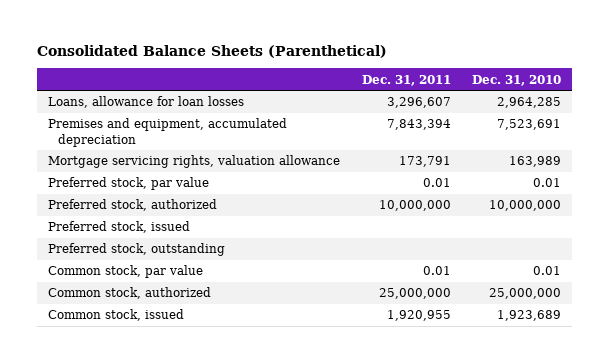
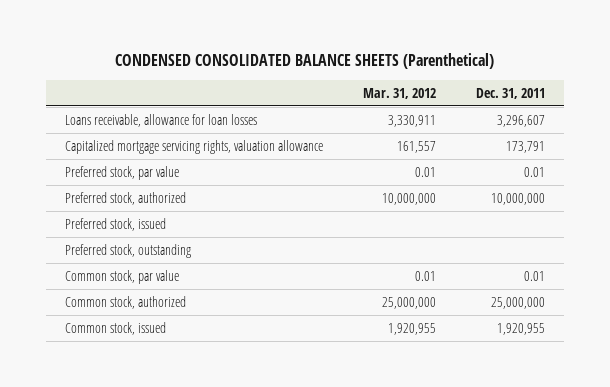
[37,45,388,59] Consolidated Balance Sheets (Parenthetical) -> [114,53,494,70] CONDENSED CONSOLIDATED BALANCE SHEETS (Parenthetical)
[472,74,562,86] Dec. 31, 2010 -> none
none -> [362,87,436,99] Mar. 31, 2012
[48,118,288,148] Premises and equipment, accumulated depreciation -> none
[48,96,245,109] Loans, allowance for loan losses -> [65,113,258,127] Loans receivable, allowance for loan losses
[48,155,341,169] Mortgage servicing rights, valuation allowance -> [65,139,324,154] Capitalized mortgage servicing rights, valuation allowance

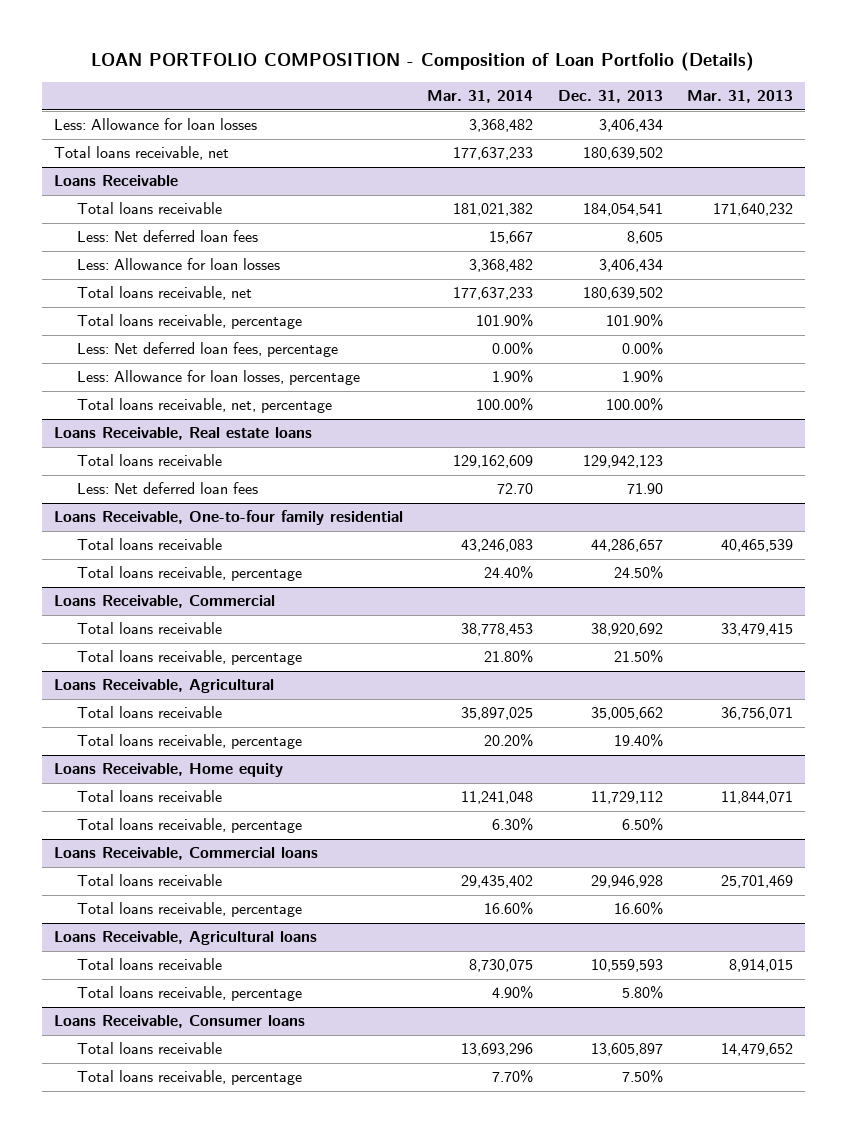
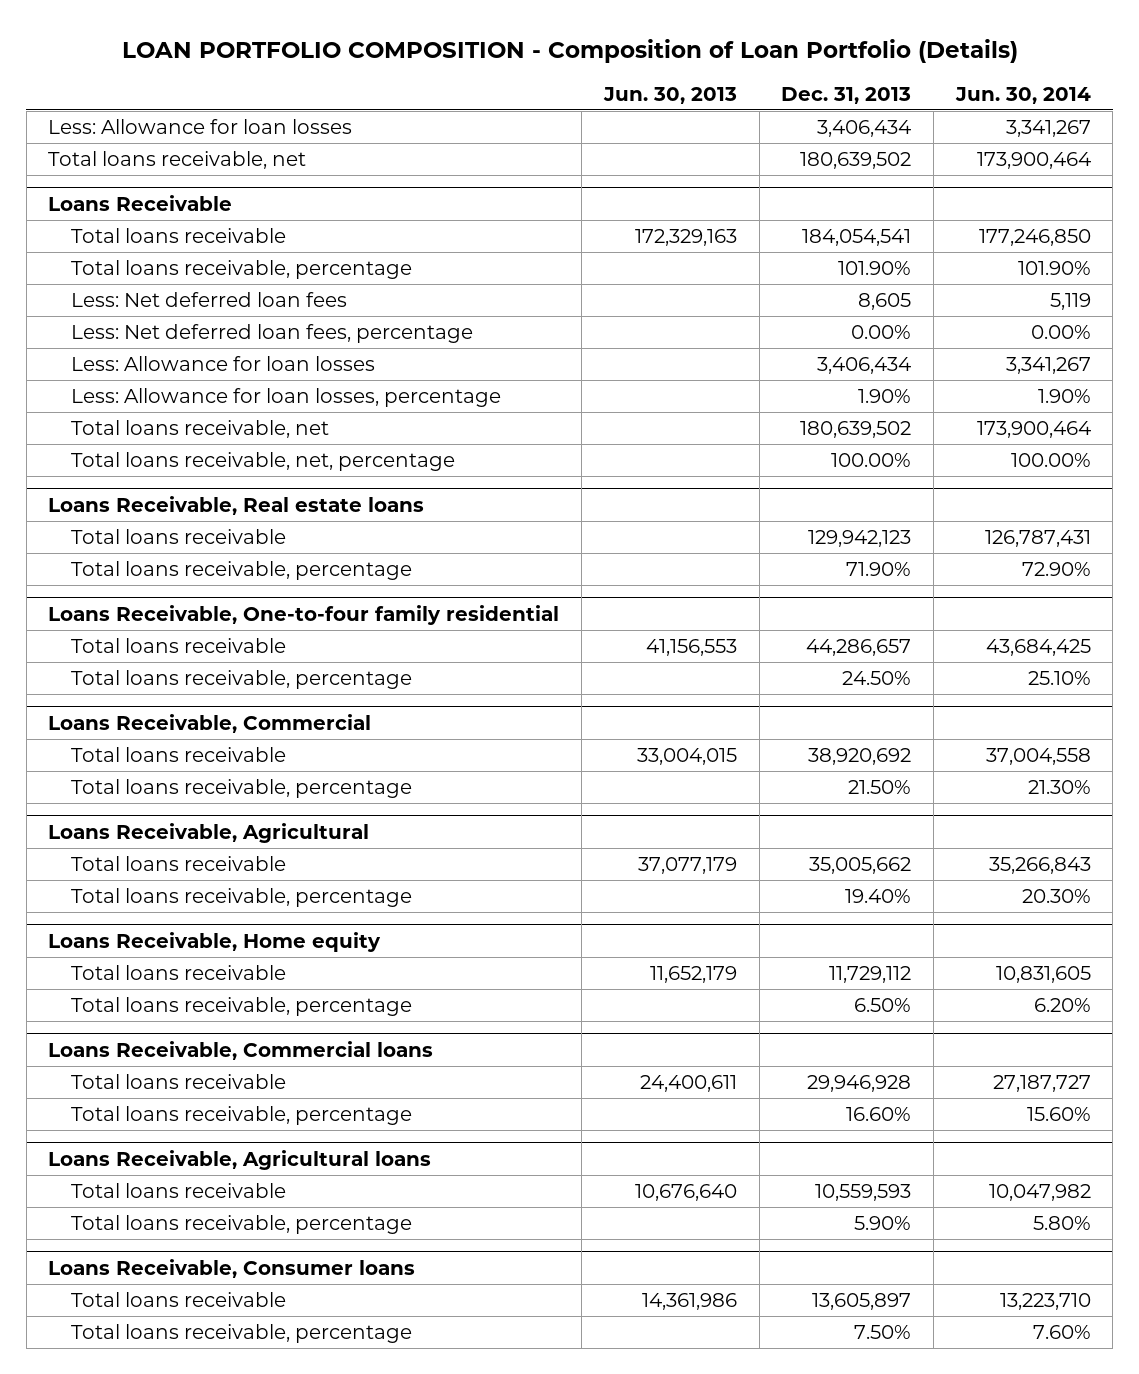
[427,90,534,104] Mar. 31, 2014 -> none
[686,90,793,104] Mar. 31, 2013 -> none
none -> [602,86,737,104] Jun. 30, 2013
none -> [954,86,1091,104] Jun. 30, 2014
[77,230,259,243] Less: Net deferred loan fees -> [70,292,347,308] Less: Net deferred loan fees
[77,258,281,271] Less: Allowance for loan losses -> [70,356,375,372] Less: Allowance for loan losses
[77,286,253,301] Total loans receivable, net -> [70,420,329,439] Total loans receivable, net
[77,482,259,495] Less: Net deferred loan fees -> none
none -> [70,561,412,581] Total loans receivable, percentage
[621,985,663,1000] 5.80% -> [854,1216,912,1231] 5.90%

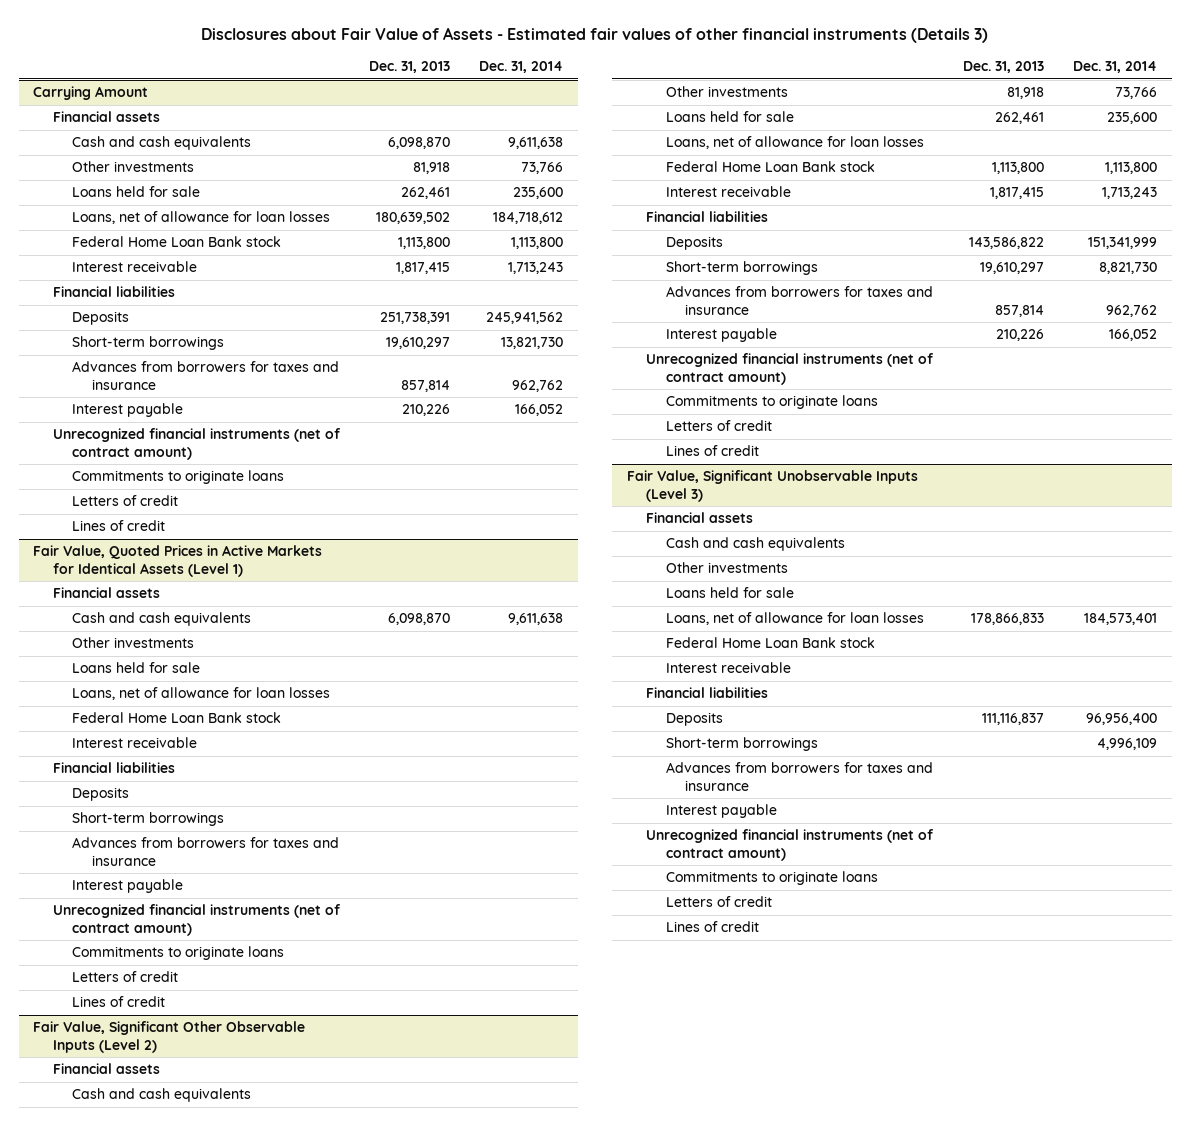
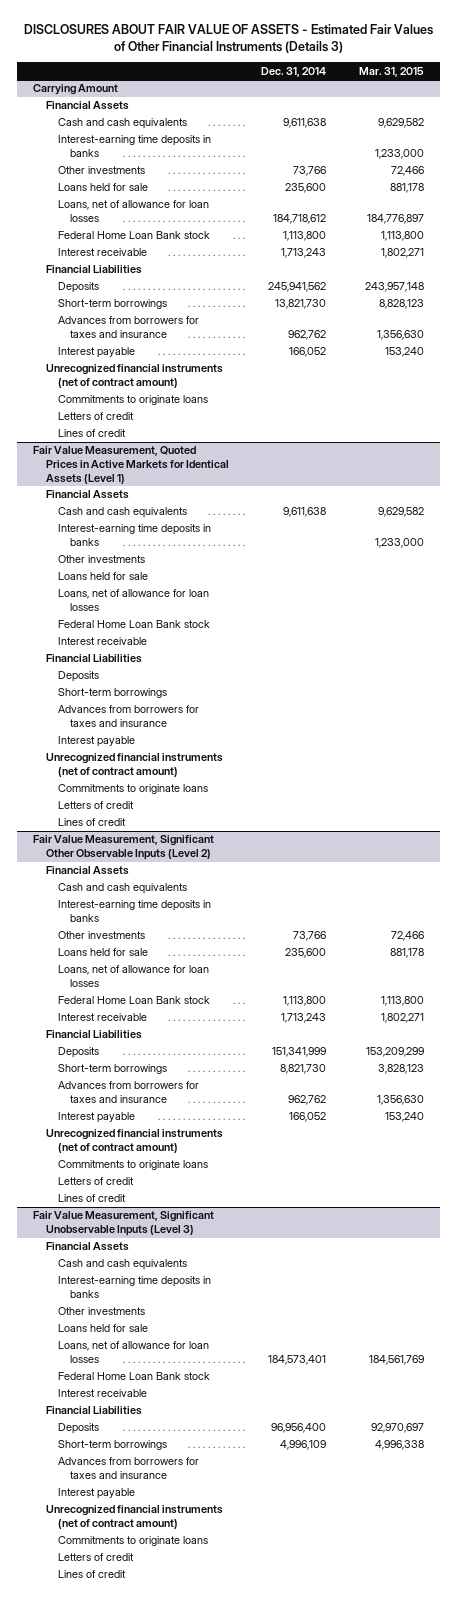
[201,27,989,44] Disclosures about Fair Value of Assets - Estimated fair values of other financial instruments (Details 3) -> [23,24,433,54] DISCLOSURES ABOUT FAIR VALUE OF ASSETS - Estimated Fair Values of Other Financial Instruments (Details 3)
[369,61,451,74] Dec. 31, 2013 -> none
none -> [358,66,424,77] Mar. 31, 2015
[52,111,160,123] Financial assets -> [45,101,129,111] Financial Assets
none -> [57,135,211,158] Interest-earning time deposits in banks
[52,286,175,298] Financial liabilities -> [45,265,142,275] Financial Liabilities
[33,545,323,577] Fair Value, Quoted Prices in Active Markets for Identical Assets (Level 1) -> [33,446,229,484] Fair Value Measurement, Quoted Prices in Active Markets for Identical Assets (Level 1)
[52,587,160,599] Financial assets -> [45,490,129,500] Financial Assets
none -> [57,524,211,547] Interest-earning time deposits in banks
[52,762,175,774] Financial liabilities -> [45,654,142,664] Financial Liabilities
[33,1021,306,1053] Fair Value, Significant Other Observable Inputs (Level 2) -> [33,835,215,861] Fair Value Measurement, Significant Other Observable Inputs (Level 2)
[52,1063,160,1075] Financial assets -> [45,866,129,876] Financial Assets
none -> [57,900,211,923] Interest-earning time deposits in banks
[646,211,769,223] Financial liabilities -> [45,1030,142,1040] Financial Liabilities
[627,470,919,502] Fair Value, Significant Unobservable Inputs (Level 3) -> [33,1211,215,1237] Fair Value Measurement, Significant Unobservable Inputs (Level 3)
[646,512,754,524] Financial assets -> [45,1242,129,1252] Financial Assets
none -> [57,1276,211,1299] Interest-earning time deposits in banks
[646,687,769,699] Financial liabilities -> [45,1406,142,1416] Financial Liabilities

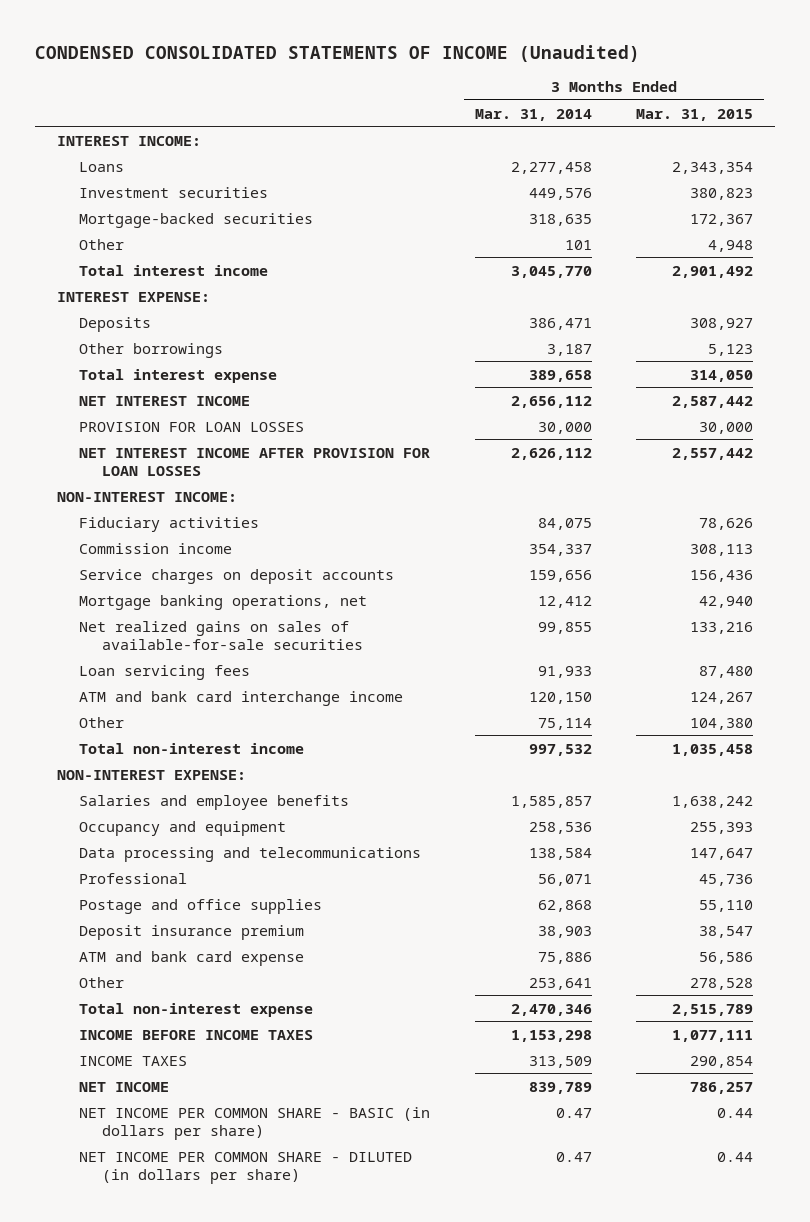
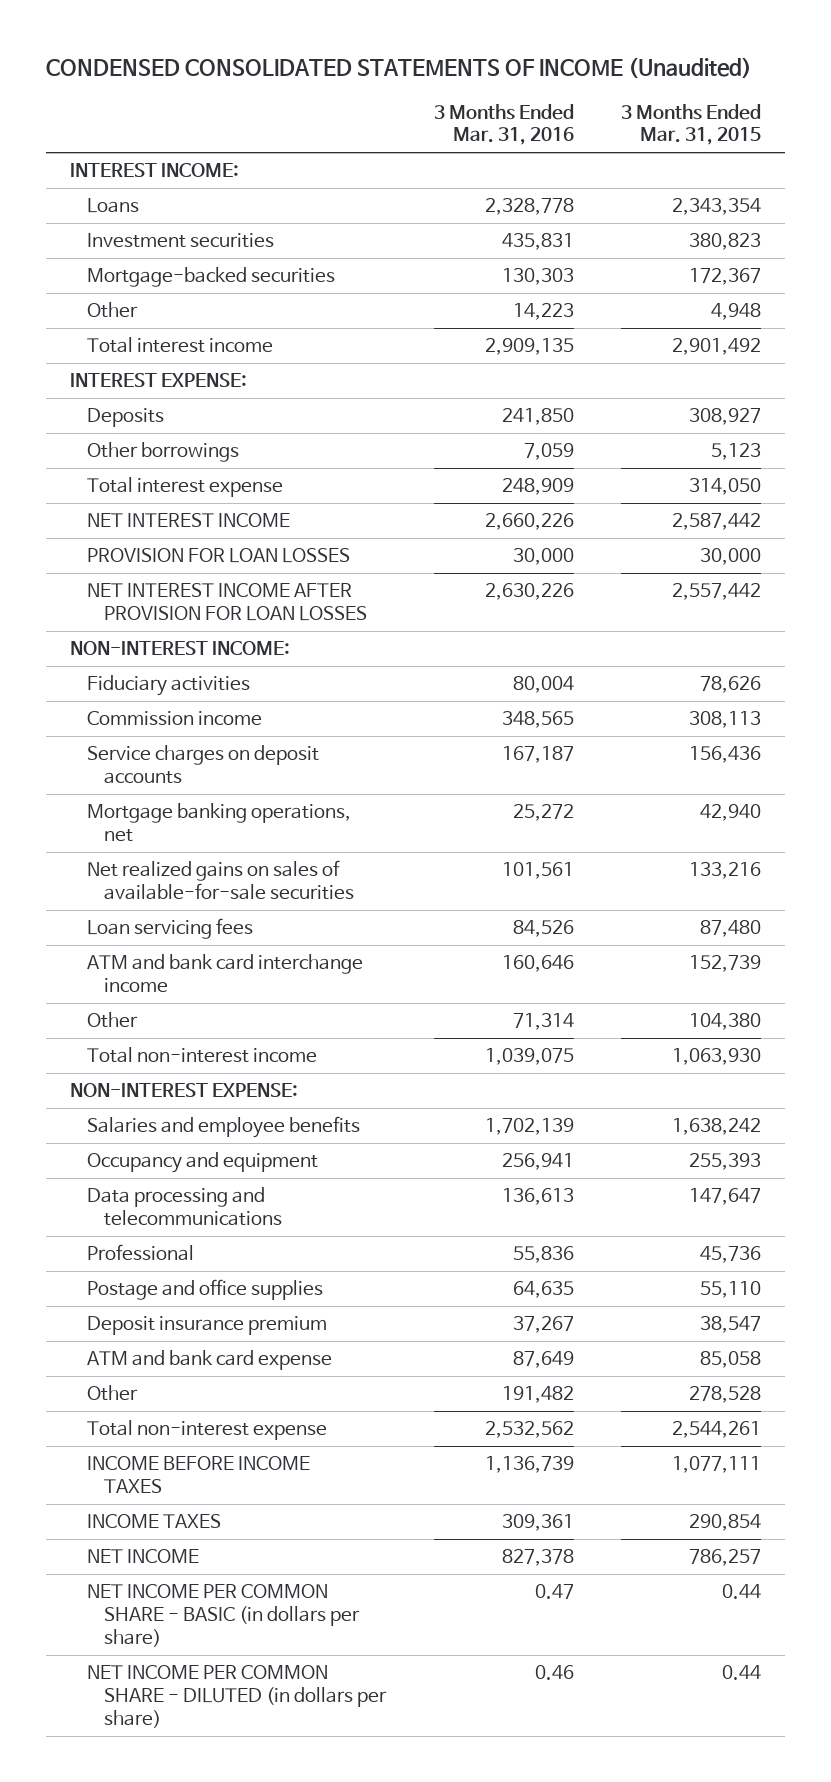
[474,108,592,121] Mar. 31, 2014 -> none
none -> [433,103,574,146] 3 Months Ended Mar. 31, 2016
[690,691,754,704] 124,267 -> [689,955,762,973] 152,739
[672,743,754,756] 1,035,458 -> [672,1048,762,1066] 1,063,930
[699,951,754,964] 56,586 -> [700,1351,762,1369] 85,058
[672,1003,754,1016] 2,515,789 -> [672,1421,762,1439] 2,544,261

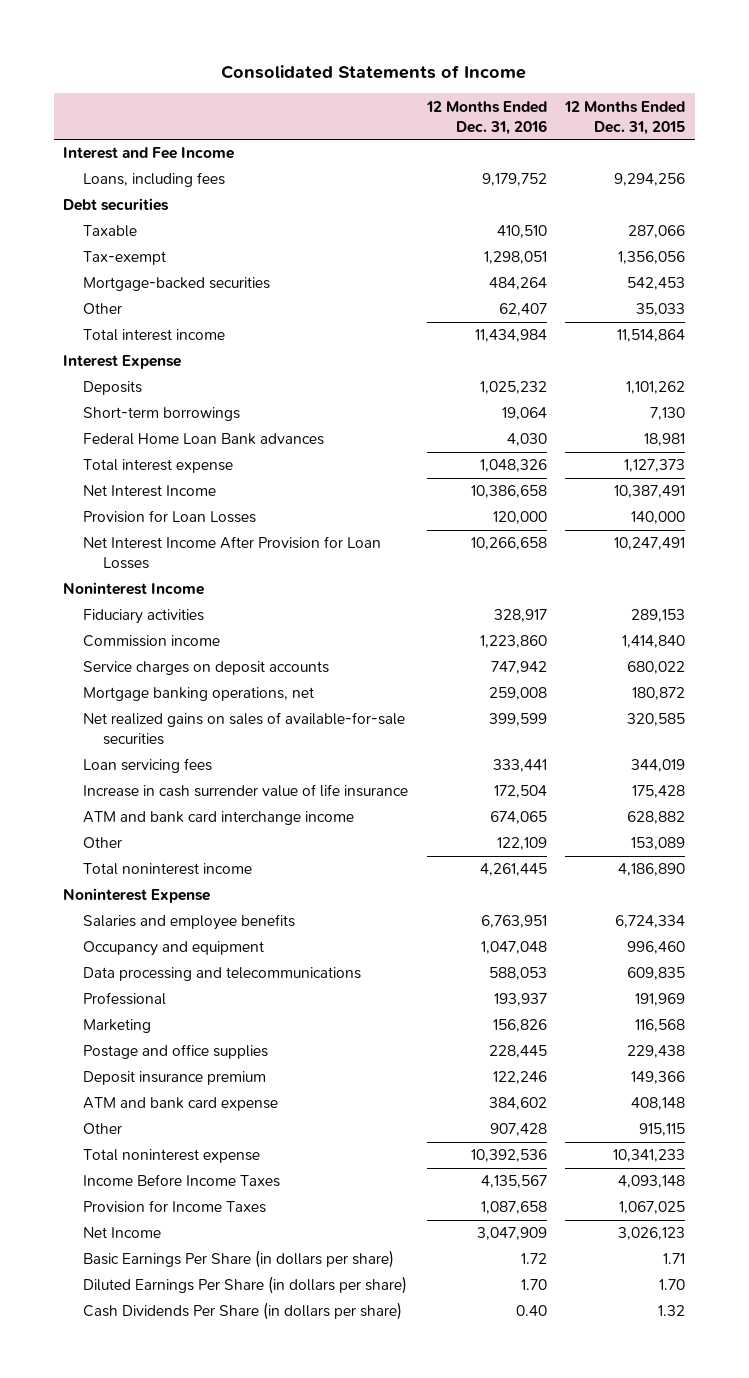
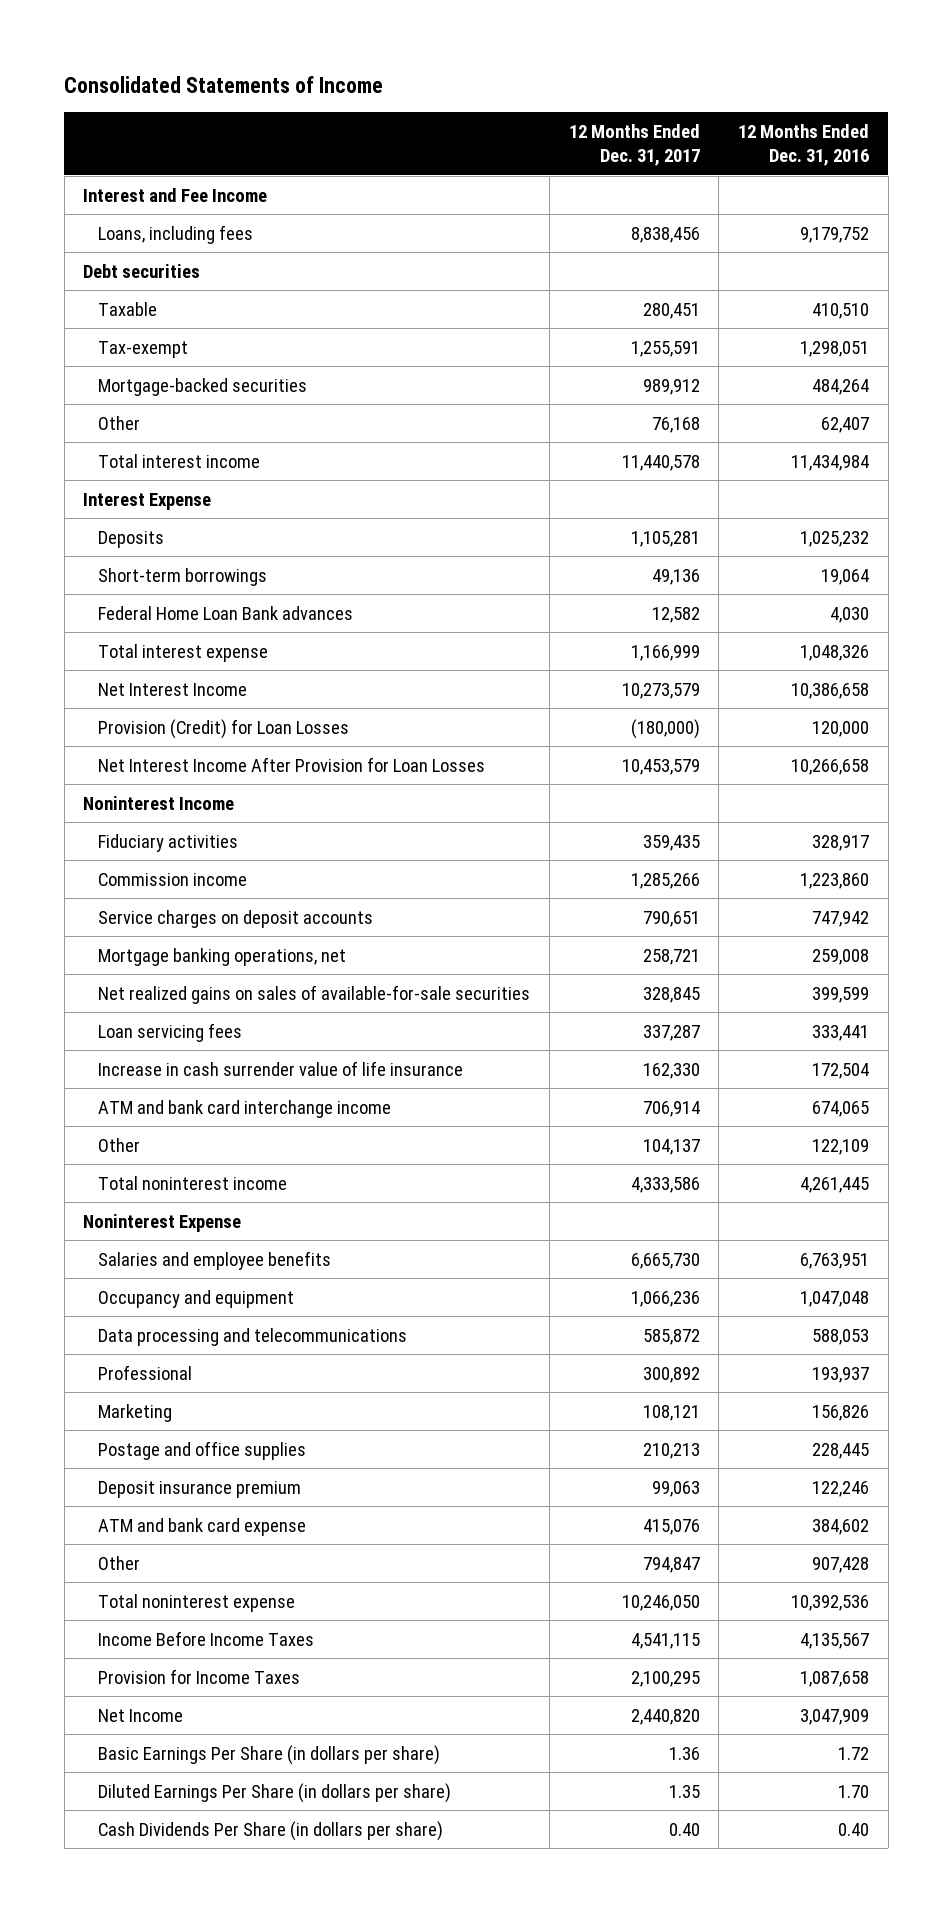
[564,100,686,135] 12 Months Ended Dec. 31, 2015 -> none
none -> [568,123,700,167] 12 Months Ended Dec. 31, 2017
[82,510,256,524] Provision for Loan Losses -> [98,718,350,739] Provision (Credit) for Loan Losses

